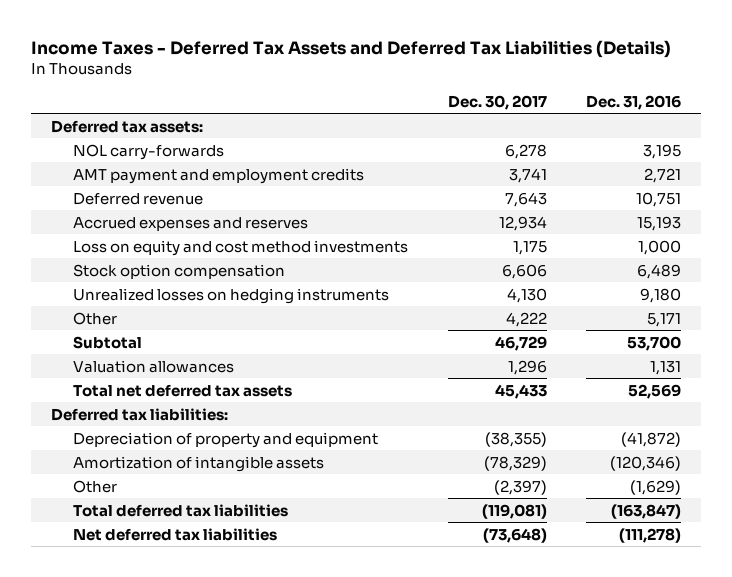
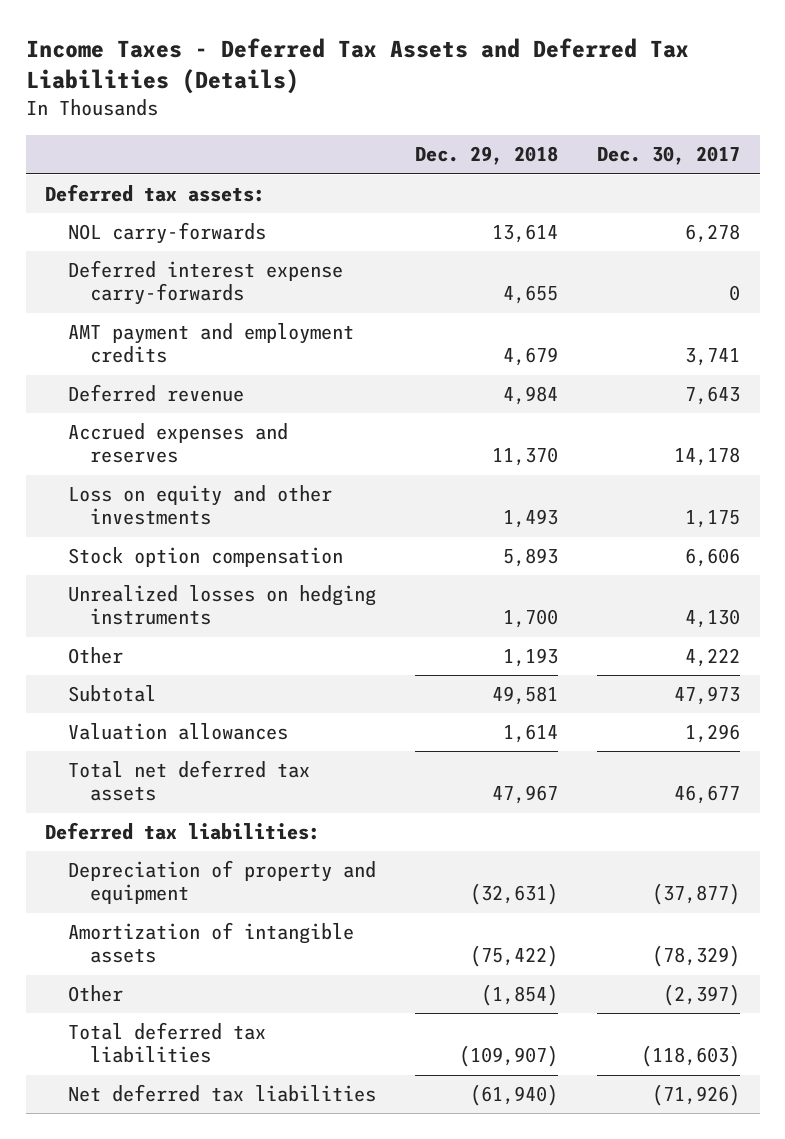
[586,94,682,110] Dec. 31, 2016 -> none
none -> [414,146,558,166] Dec. 29, 2018
none -> [67,260,343,306] Deferred interest expense carry-forwards
[498,215,547,231] 12,934 -> [674,447,741,467] 14,178
[73,239,409,256] Loss on equity and cost method investments -> [67,485,332,526] Loss on equity and other investments
[494,335,547,351] 46,729 -> [674,686,741,706] 47,973
[494,383,547,399] 45,433 -> [674,785,741,805] 46,677
[484,431,547,447] (38,355) -> [652,883,741,906] (37,877)
[481,503,547,519] (119,081) -> [641,1045,741,1068] (118,603)
[482,527,547,543] (73,648) -> [652,1084,741,1107] (71,926)

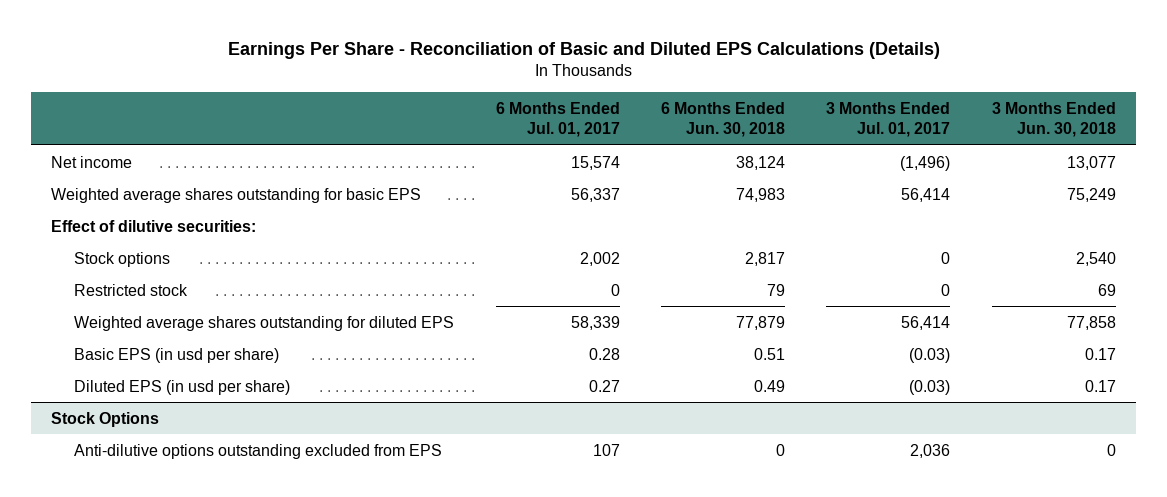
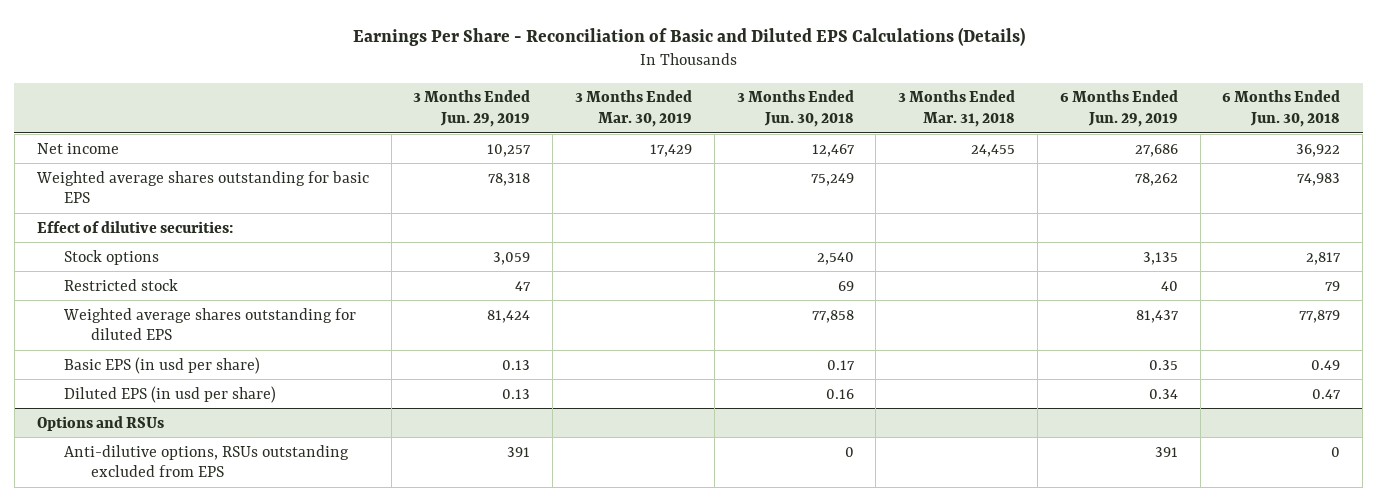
[495,101,620,137] 6 Months Ended Jul. 01, 2017 -> none
[826,101,951,137] 3 Months Ended Jul. 01, 2017 -> none
none -> [413,90,531,127] 3 Months Ended Jun. 29, 2019
none -> [575,90,693,127] 3 Months Ended Mar. 30, 2019
none -> [898,90,1016,127] 3 Months Ended Mar. 31, 2018
none -> [1059,90,1178,127] 6 Months Ended Jun. 29, 2019
[735,155,785,170] 38,124 -> [1296,143,1341,157] 36,922
[1066,155,1116,170] 13,077 -> [811,143,855,157] 12,467
[51,411,160,427] Stock Options -> none
[753,347,785,360] 0.51 -> [1311,359,1341,370] 0.49
[753,379,785,392] 0.49 -> [1312,388,1342,399] 0.47
[1084,379,1116,392] 0.17 -> [825,388,854,399] 0.16
none -> [36,415,164,431] Options and RSUs
[74,443,443,459] Anti-dilutive options outstanding excluded from EPS -> [63,444,349,478] Anti-dilutive options, RSUs outstanding excluded from EPS

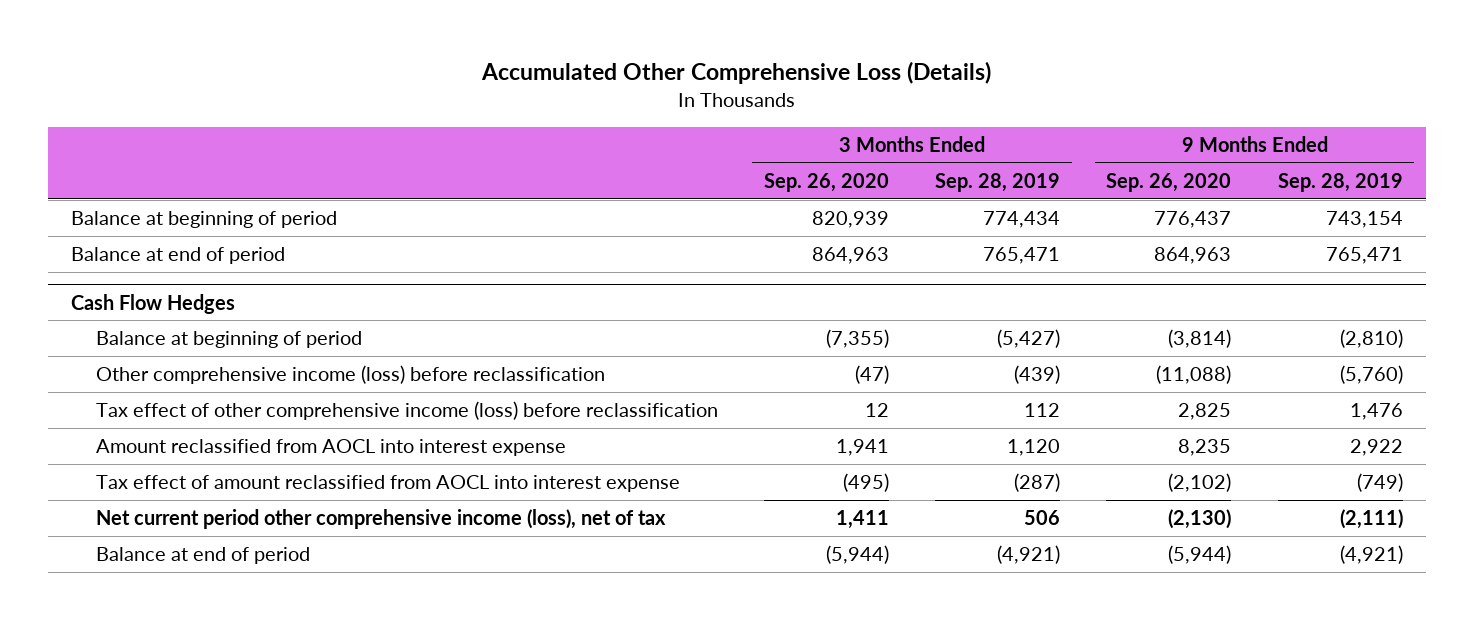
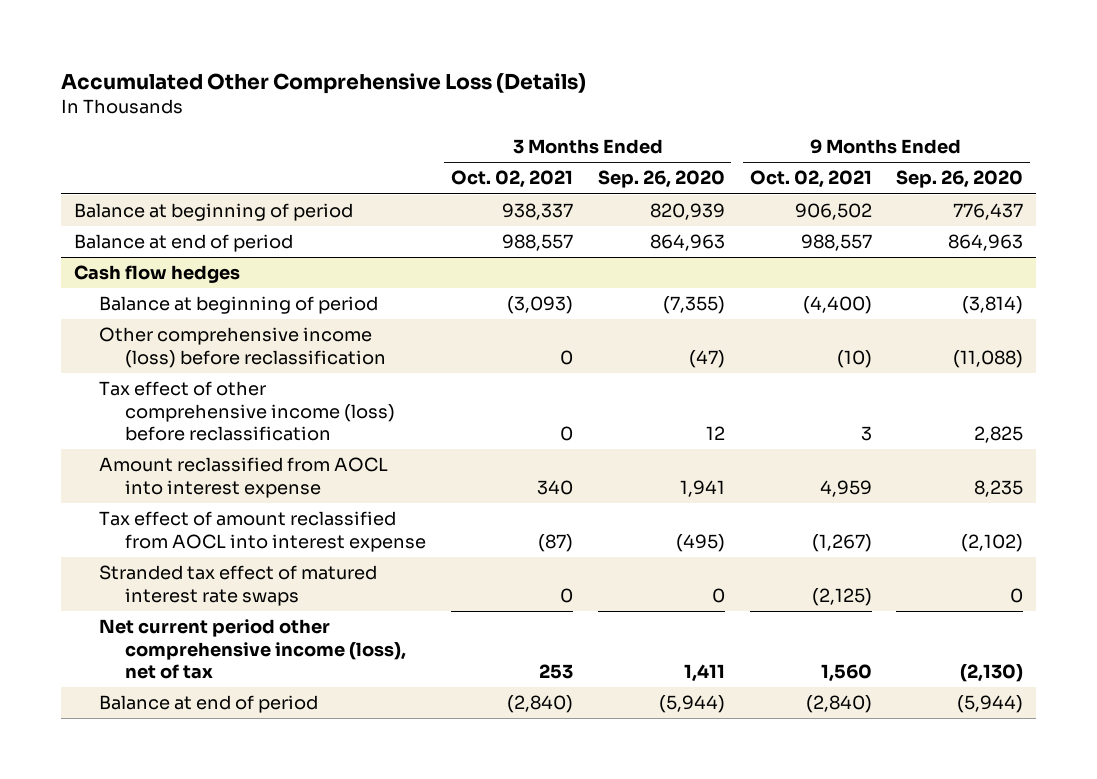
[935,173,1061,193] Sep. 28, 2019 -> none
[1277,173,1403,193] Sep. 28, 2019 -> none
none -> [450,170,573,189] Oct. 02, 2021
none -> [749,170,872,189] Oct. 02, 2021
[71,293,236,314] Cash Flow Hedges -> [73,265,240,284] Cash flow hedges
none -> [99,565,378,606] Stranded tax effect of matured interest rate swaps

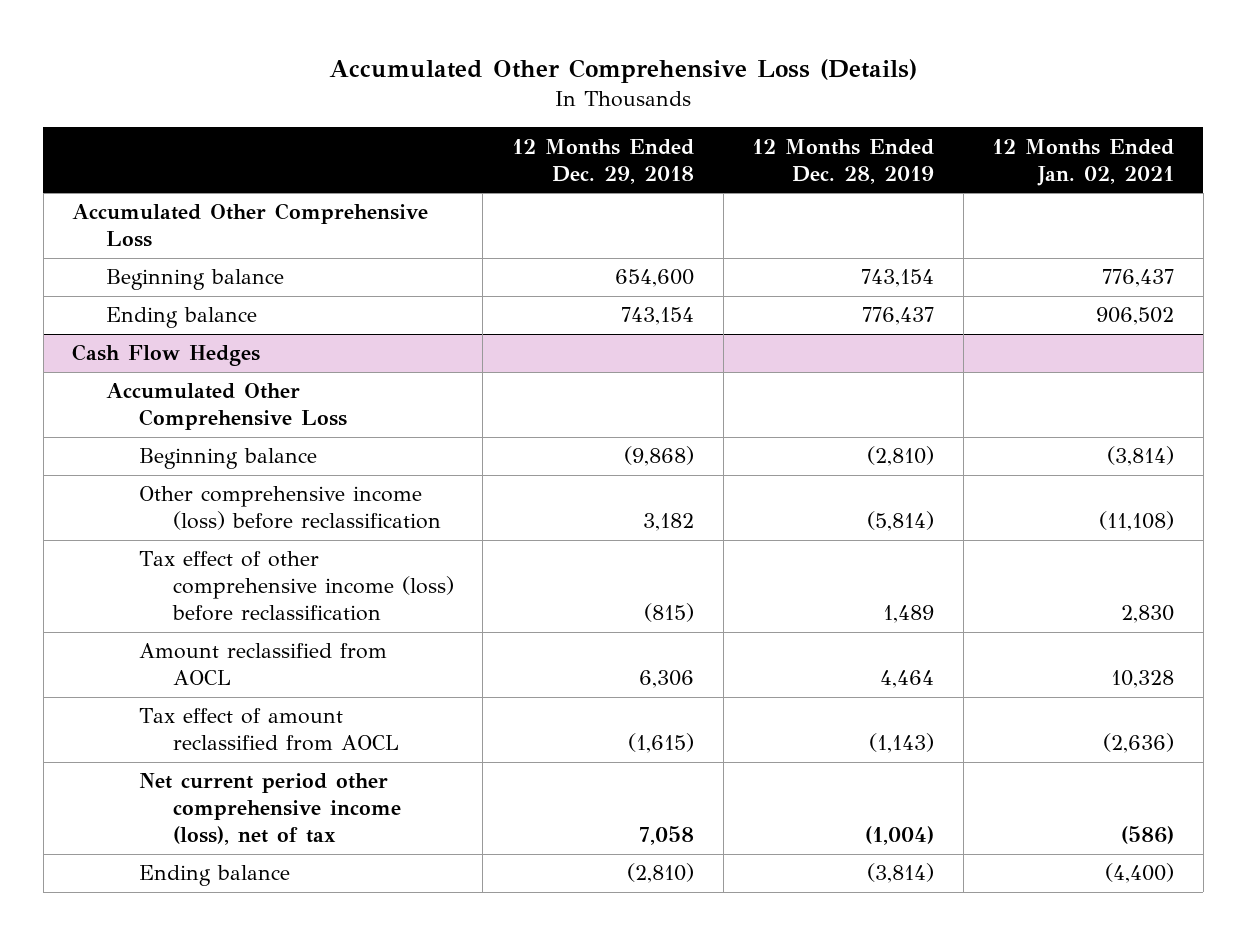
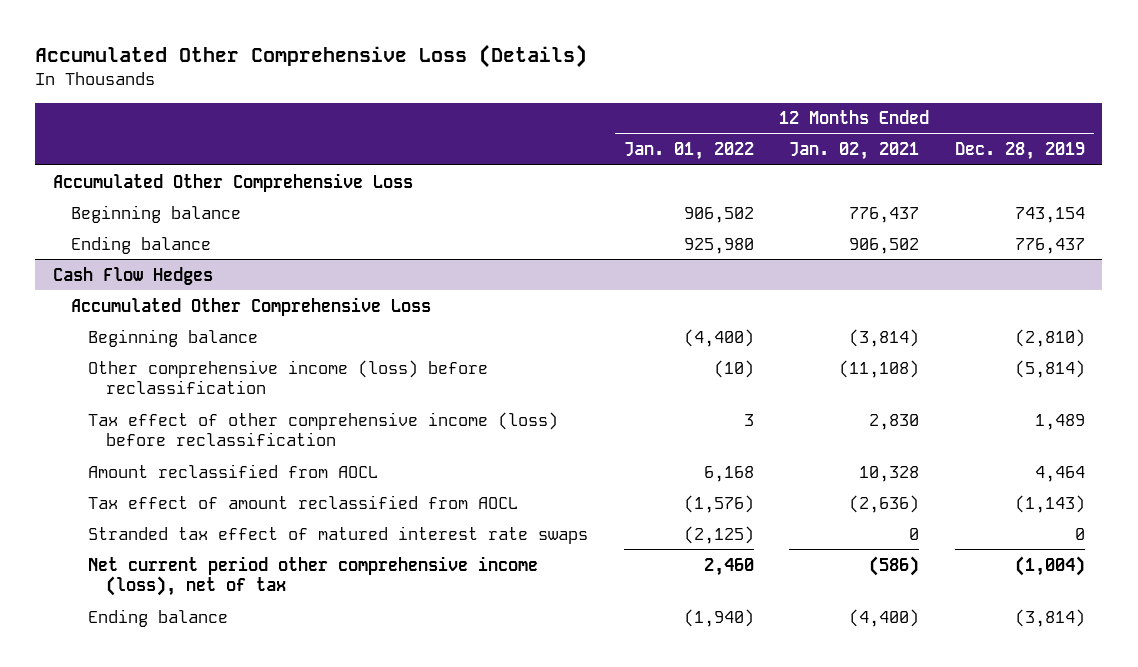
[511,138,694,184] 12 Months Ended Dec. 29, 2018 -> none
none -> [623,142,754,161] Jan. 01, 2022
none -> [88,525,589,544] Stranded tax effect of matured interest rate swaps

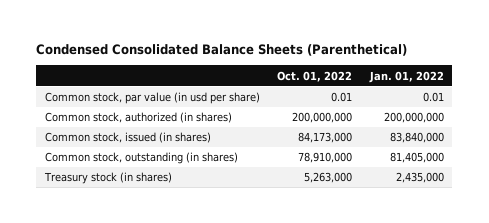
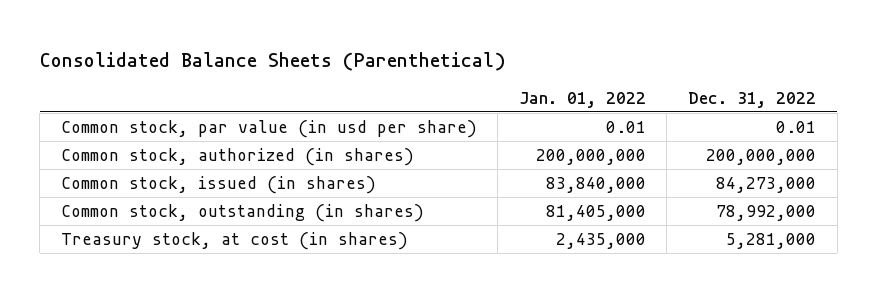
[36,43,408,56] Condensed Consolidated Balance Sheets (Parenthetical) -> [39,51,506,71] Consolidated Balance Sheets (Parenthetical)
[277,70,353,82] Oct. 01, 2022 -> none
none -> [687,92,816,109] Dec. 31, 2022
[44,172,173,185] Treasury stock (in shares) -> [60,231,408,250] Treasury stock, at cost (in shares)

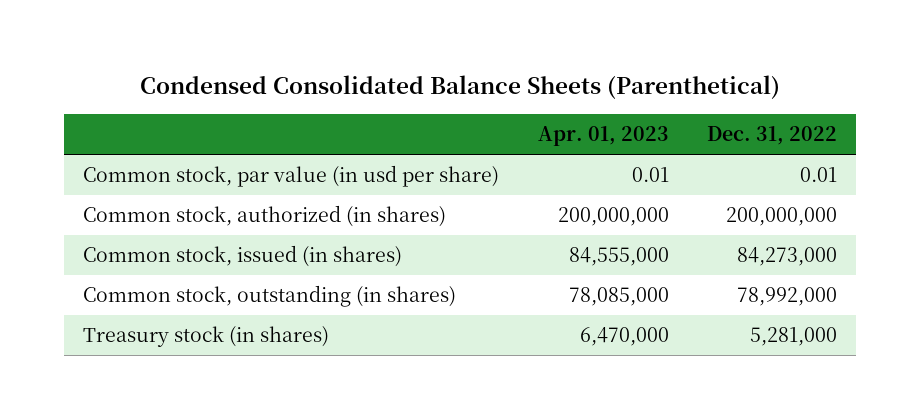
[39,51,506,71] Consolidated Balance Sheets (Parenthetical) -> [140,75,781,100] Condensed Consolidated Balance Sheets (Parenthetical)
[518,92,646,109] Jan. 01, 2022 -> none
none -> [537,126,669,147] Apr. 01, 2023
[60,231,408,250] Treasury stock, at cost (in shares) -> [83,326,330,348] Treasury stock (in shares)

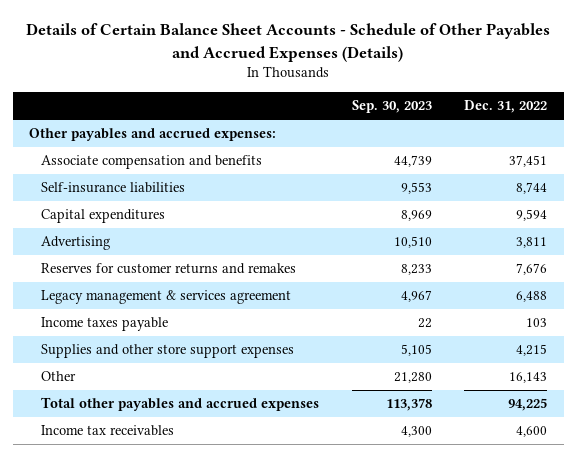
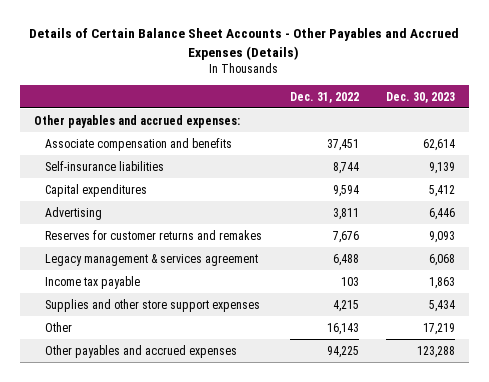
[26,23,551,62] Details of Certain Balance Sheet Accounts - Schedule of Other Payables and Accrued Expenses (Details) -> [29,28,460,60] Details of Certain Balance Sheet Accounts - Other Payables and Accrued Expenses (Details)
[351,100,432,114] Sep. 30, 2023 -> none
none -> [386,91,456,103] Dec. 30, 2023
[40,317,168,332] Income taxes payable -> [44,275,140,289] Income tax payable
[40,425,174,437] Income tax receivables -> none
[40,397,319,412] Total other payables and accrued expenses -> [44,344,237,358] Other payables and accrued expenses

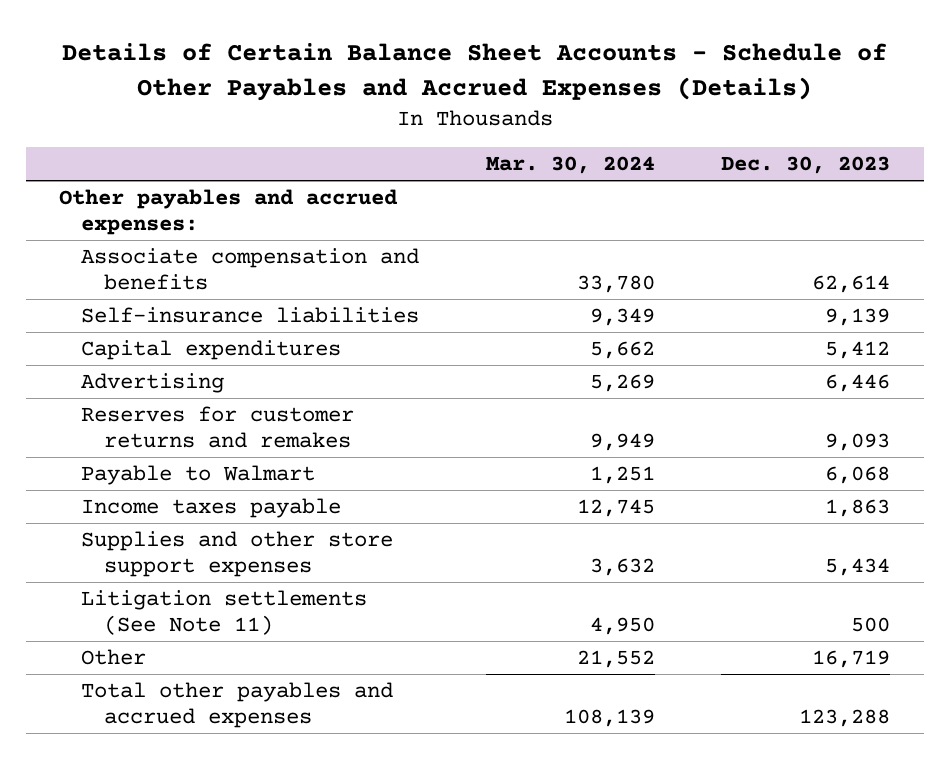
[29,28,460,60] Details of Certain Balance Sheet Accounts - Other Payables and Accrued Expenses (Details) -> [61,43,887,101] Details of Certain Balance Sheet Accounts - Schedule of Other Payables and Accrued Expenses (Details)
[289,91,359,103] Dec. 31, 2022 -> none
none -> [485,156,655,175] Mar. 30, 2024
[44,253,258,266] Legacy management & services agreement -> [81,464,316,485] Payable to Walmart
[44,275,140,289] Income tax payable -> [81,497,342,518] Income taxes payable
none -> [81,589,368,635] Litigation settlements (See Note 11)
[423,322,456,335] 17,219 -> [812,649,891,668] 16,719
[44,344,237,358] Other payables and accrued expenses -> [81,681,394,728] Total other payables and accrued expenses

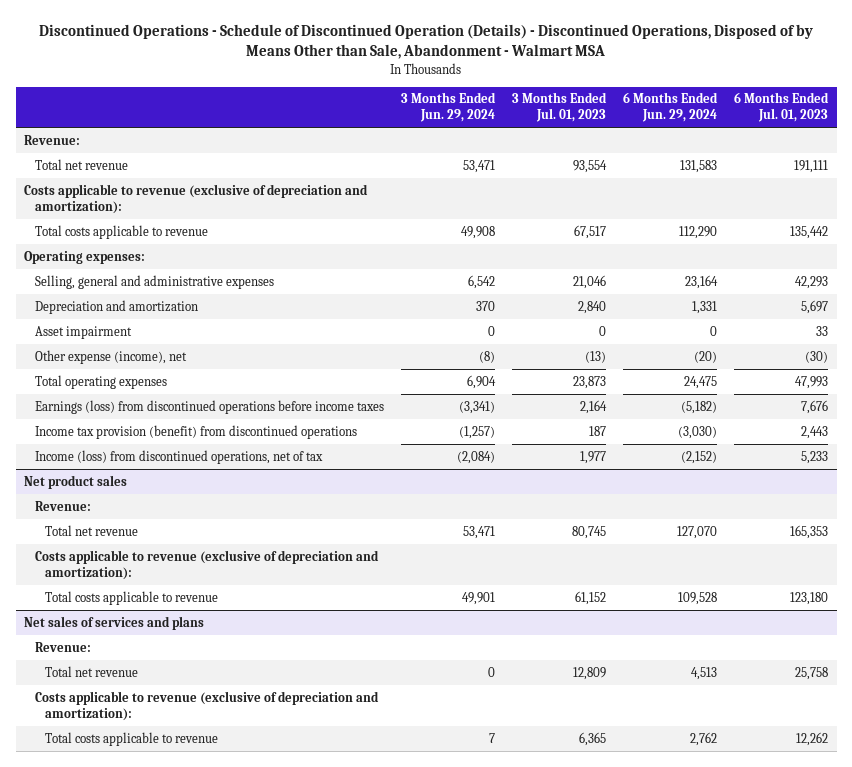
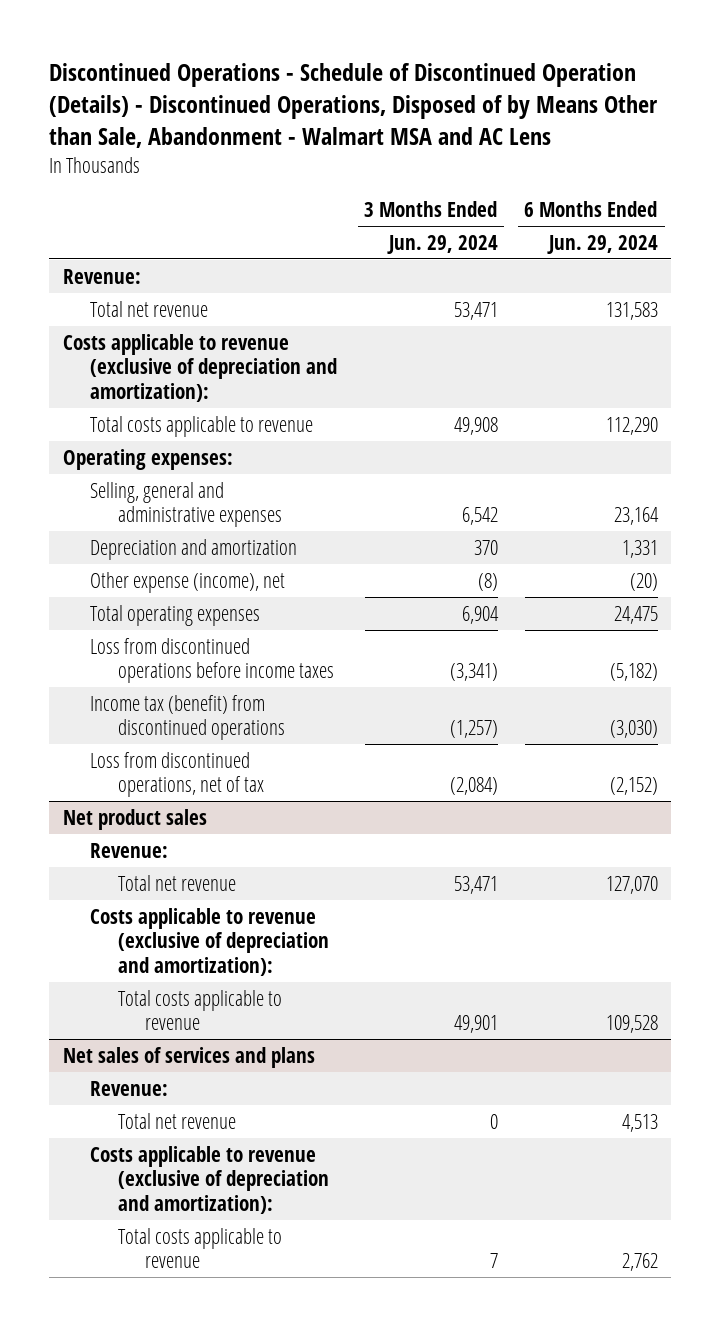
[39,23,814,60] Discontinued Operations - Schedule of Discontinued Operation (Details) - Discontinued Operations, Disposed of by Means Other than Sale, Abandonment - Walmart MSA -> [49,63,659,149] Discontinued Operations - Schedule of Discontinued Operation (Details) - Discontinued Operations, Disposed of by Means Other than Sale, Abandonment - Walmart MSA and AC Lens
[512,92,608,123] 3 Months Ended Jul. 01, 2023 -> none
[734,92,830,123] 6 Months Ended Jul. 01, 2023 -> none
[34,325,132,339] Asset impairment -> none
[34,399,384,414] Earnings (loss) from discontinued operations before income taxes -> [90,637,334,684] Loss from discontinued operations before income taxes
[34,424,357,439] Income tax provision (benefit) from discontinued operations -> [90,694,285,741] Income tax (benefit) from discontinued operations
[34,449,323,464] Income (loss) from discontinued operations, net of tax -> [90,751,264,798] Loss from discontinued operations, net of tax

